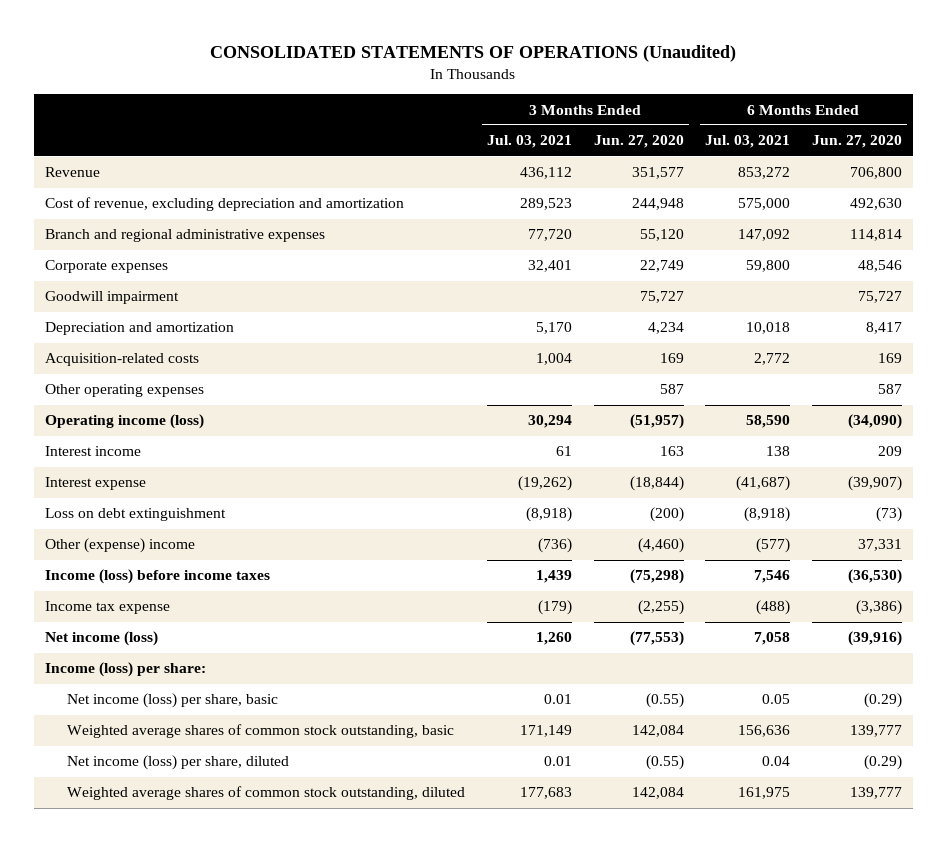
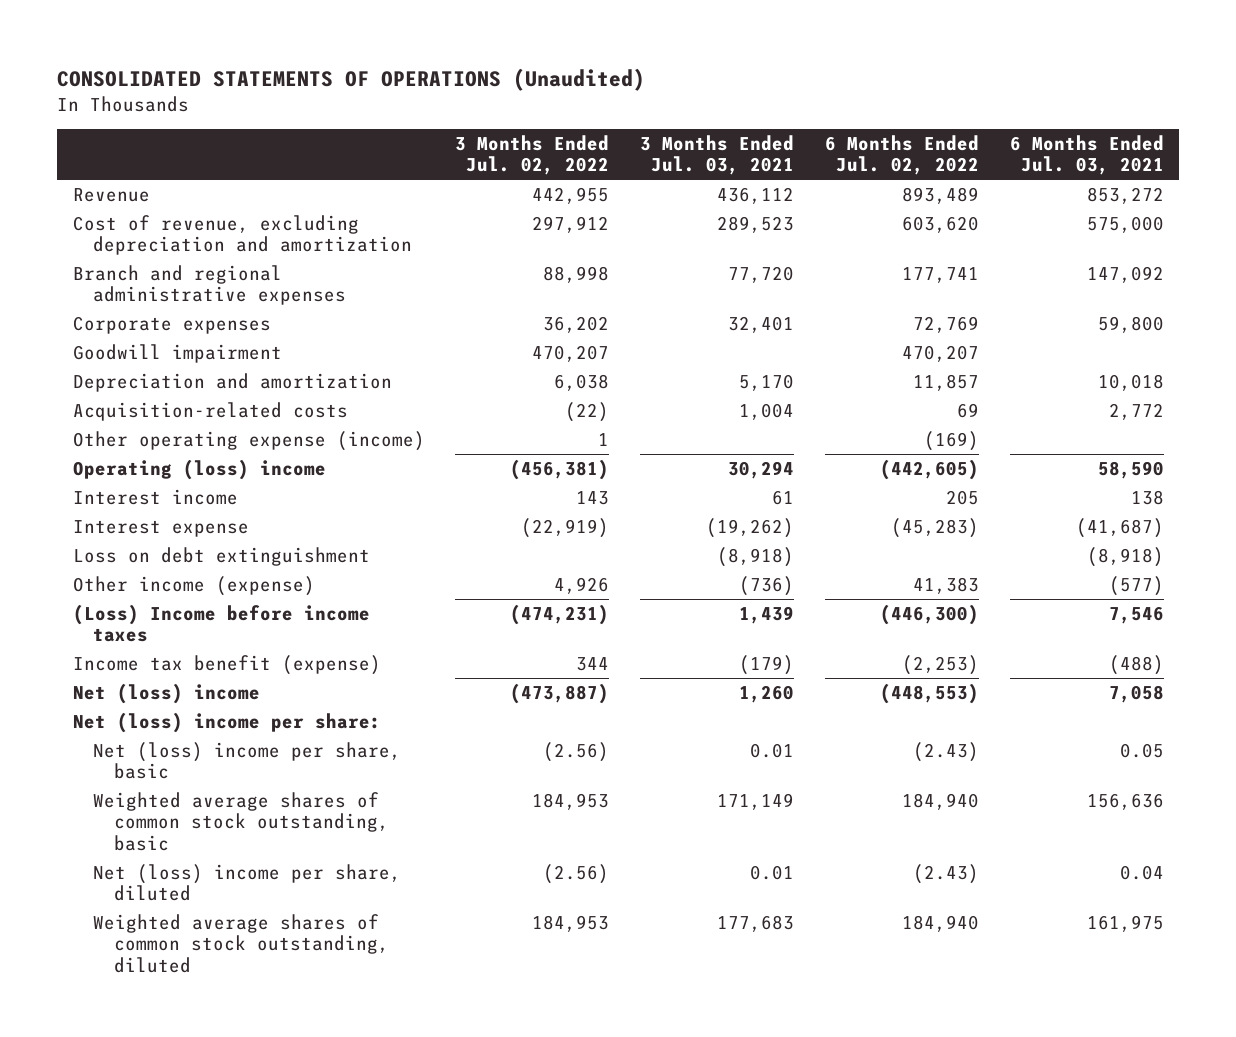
[593,135,684,149] Jun. 27, 2020 -> none
[811,135,902,149] Jun. 27, 2020 -> none
none -> [455,134,610,176] 3 Months Ended Jul. 02, 2022
none -> [824,134,979,176] 6 Months Ended Jul. 02, 2022
[44,384,204,398] Other operating expenses -> none
none -> [72,430,425,451] Other operating expense (income)
[44,414,204,430] Operating income (loss) -> [72,458,326,480] Operating (loss) income
[44,538,195,554] Other (expense) income -> [72,575,315,596] Other income (expense)
[44,569,270,585] Income (loss) before income taxes -> [72,603,370,643] (Loss) Income before income taxes
[44,601,170,615] Income tax expense -> [72,654,381,675] Income tax benefit (expense)
[44,631,158,647] Net income (loss) -> [72,682,260,704] Net (loss) income
[44,662,206,678] Income (loss) per share: -> [72,711,381,733] Net (loss) income per share:
[67,693,279,709] Net income (loss) per share, basic -> [93,741,402,780] Net (loss) income per share, basic
[67,755,290,771] Net income (loss) per share, diluted -> [93,863,402,902] Net (loss) income per share, diluted

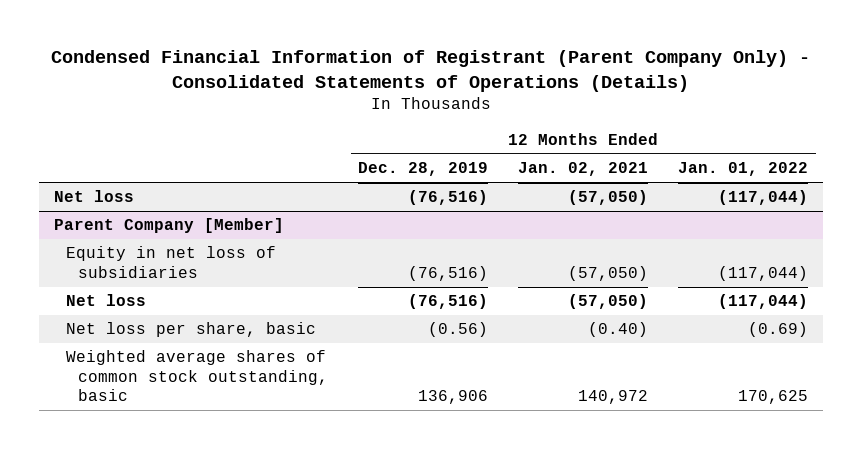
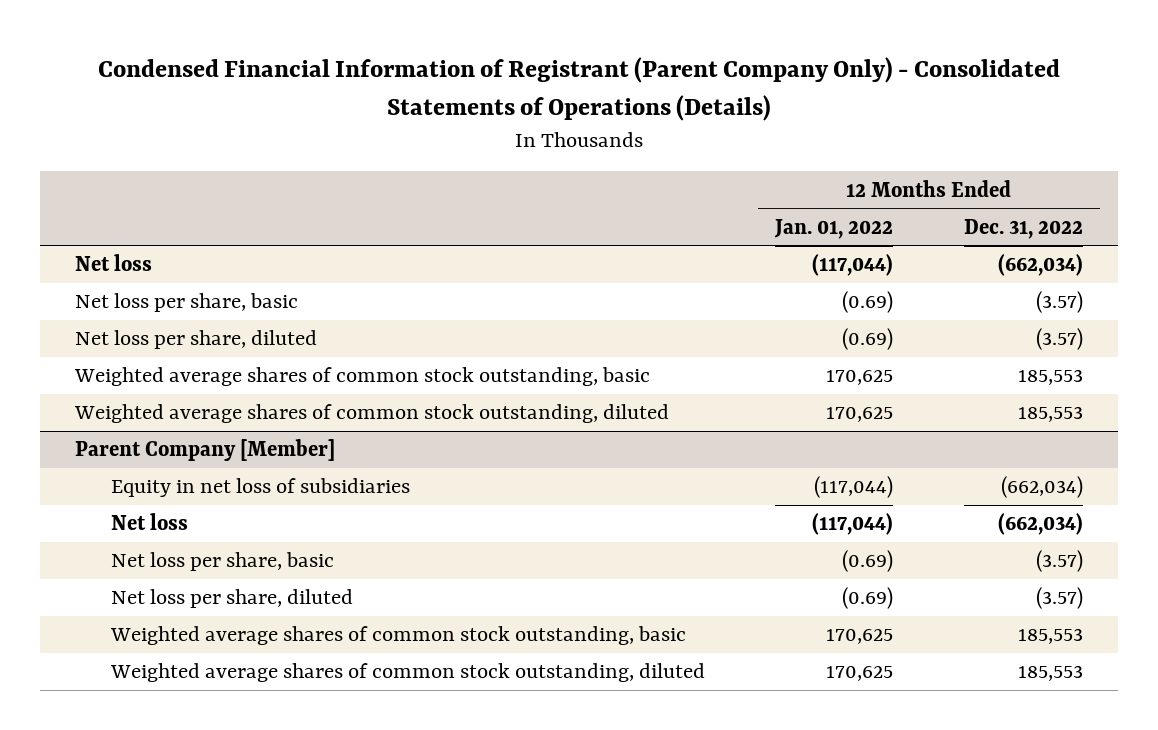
[358,162,489,177] Dec. 28, 2019 -> none
[518,162,649,177] Jan. 02, 2021 -> none
none -> [963,218,1083,239] Dec. 31, 2022
none -> [74,293,298,313] Net loss per share, basic
none -> [74,330,317,350] Net loss per share, diluted
none -> [73,367,650,387] Weighted average shares of common stock outstanding, basic
none -> [73,404,669,424] Weighted average shares of common stock outstanding, diluted
none -> [111,589,354,609] Net loss per share, diluted
none -> [110,663,706,683] Weighted average shares of common stock outstanding, diluted

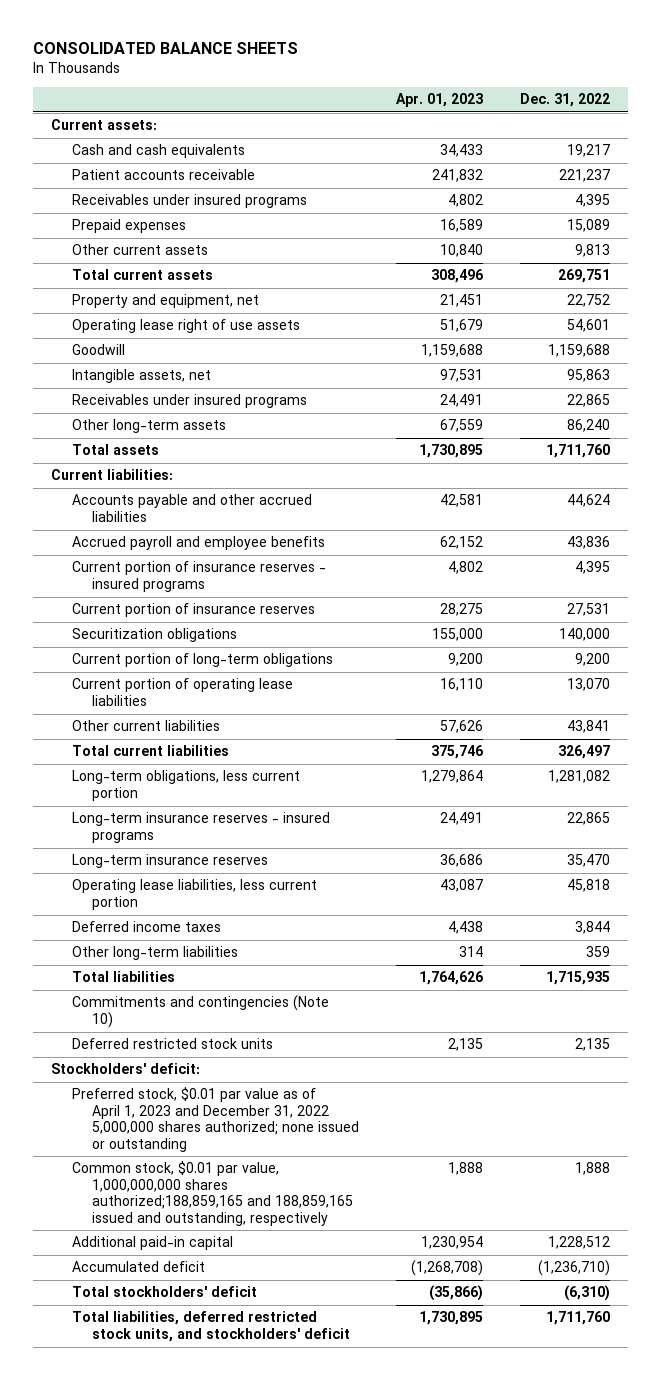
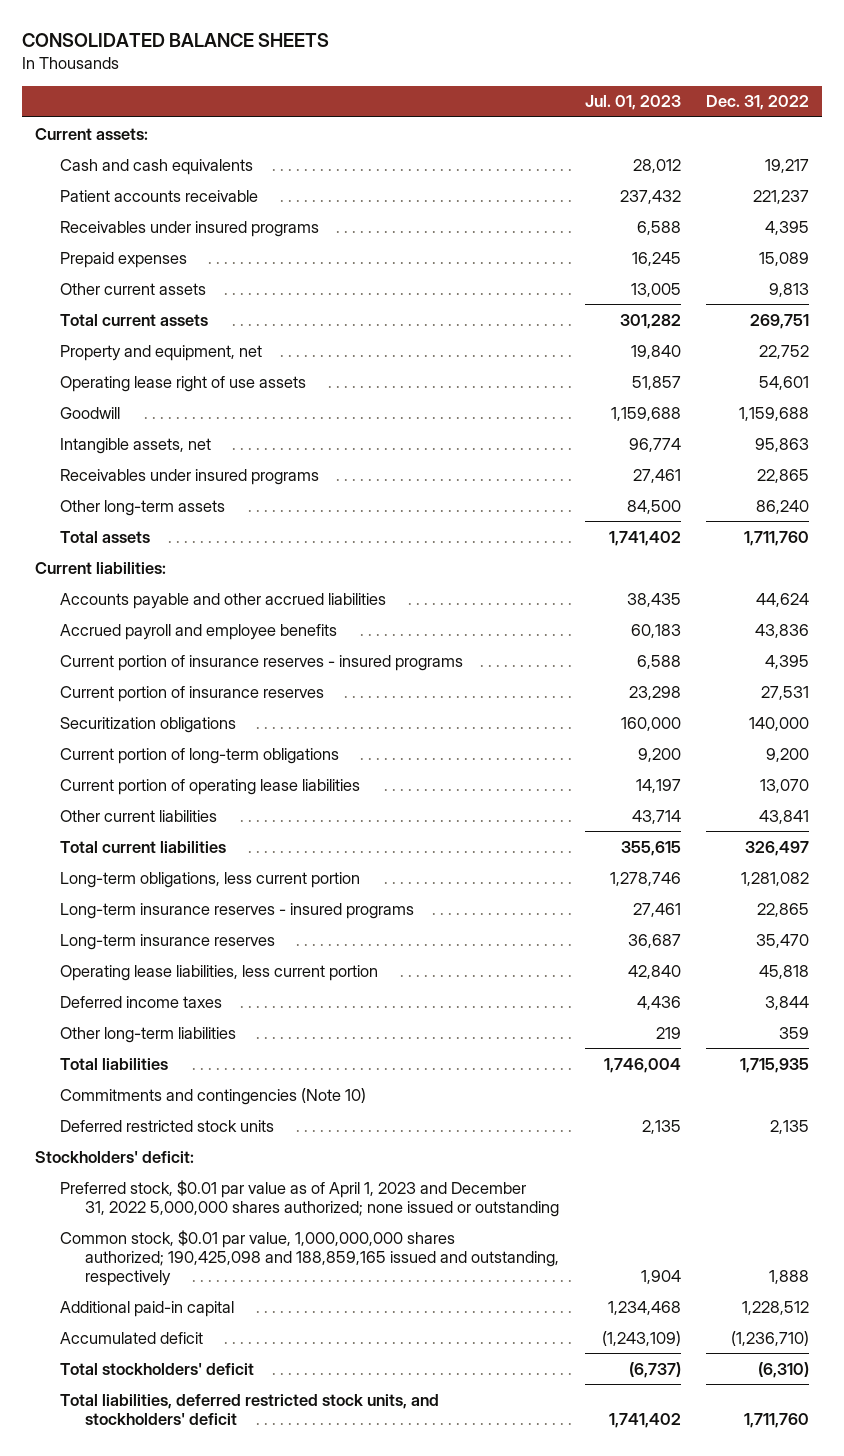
[395,93,483,108] Apr. 01, 2023 -> none
none -> [584,95,681,111] Jul. 01, 2023
[71,1161,354,1226] Common stock, $0.01 par value, 1,000,000,000 shares authorized;188,859,165 and 188,859,165 issued and outstanding, respectively -> [60,1229,560,1286] Common stock, $0.01 par value, 1,000,000,000 shares authorized; 190,425,098 and 188,859,165 issued and outstanding, respectively

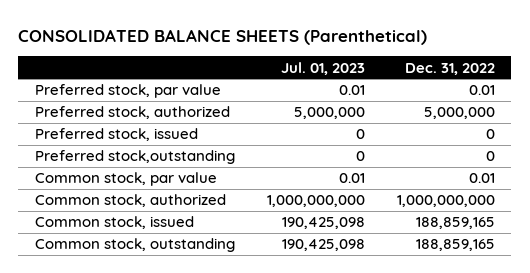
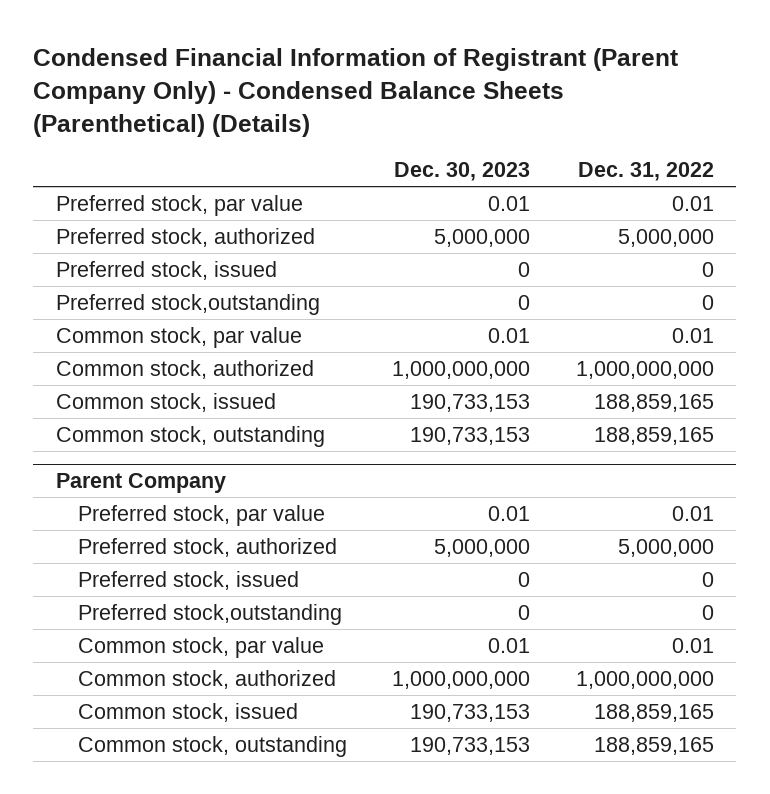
[18,28,428,45] CONSOLIDATED BALANCE SHEETS (Parenthetical) -> [33,48,679,138] Condensed Financial Information of Registrant (Parent Company Only) - Condensed Balance Sheets (Parenthetical) (Details)
[280,61,365,75] Jul. 01, 2023 -> none
none -> [394,162,531,182] Dec. 30, 2023
none -> [56,472,227,493] Parent Company
none -> [77,504,325,526] Preferred stock, par value
none -> [77,537,337,557] Preferred stock, authorized
none -> [77,570,299,590] Preferred stock, issued
none -> [77,603,342,625] Preferred stock,outstanding
none -> [77,636,324,658] Common stock, par value
none -> [77,669,336,689] Common stock, authorized
none -> [77,702,298,722] Common stock, issued
none -> [77,735,347,757] Common stock, outstanding

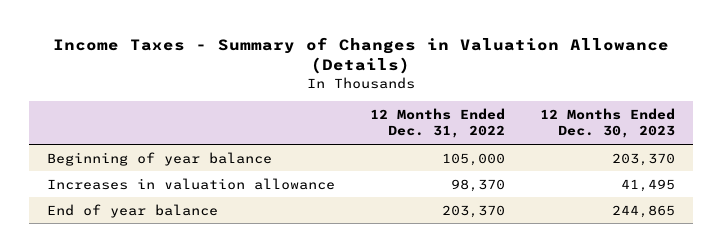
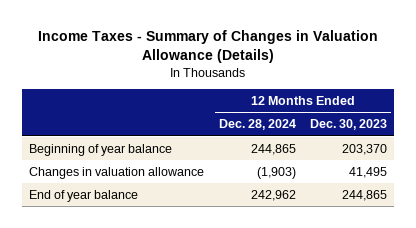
[369,107,505,139] 12 Months Ended Dec. 31, 2022 -> none
none -> [218,119,296,131] Dec. 28, 2024
[46,177,335,190] Increases in valuation allowance -> [29,166,205,179] Changes in valuation allowance

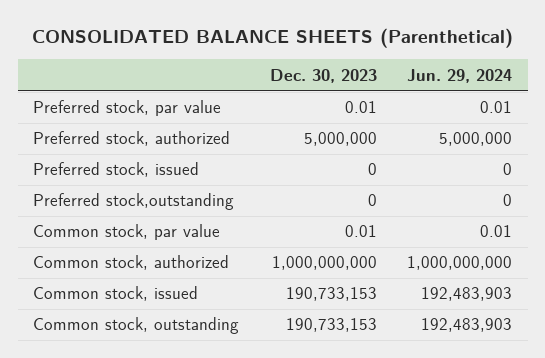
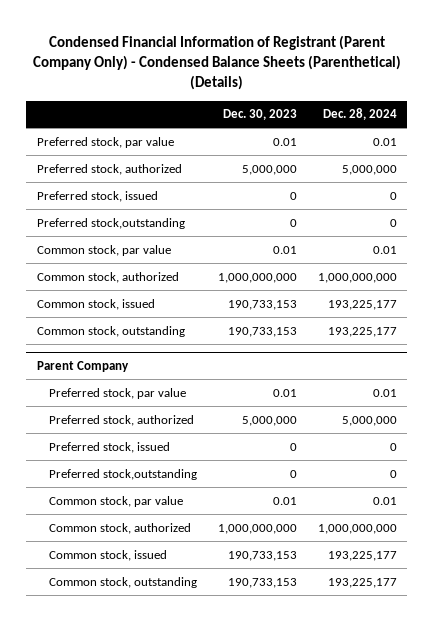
[31,28,513,49] CONSOLIDATED BALANCE SHEETS (Parenthetical) -> [32,34,401,91] Condensed Financial Information of Registrant (Parent Company Only) - Condensed Balance Sheets (Parenthetical) (Details)
[407,68,513,83] Jun. 29, 2024 -> none
none -> [322,108,397,121] Dec. 28, 2024
none -> [36,360,129,372] Parent Company
none -> [48,387,186,399] Preferred stock, par value
none -> [48,414,194,426] Preferred stock, authorized
none -> [48,441,170,453] Preferred stock, issued
none -> [48,468,197,480] Preferred stock,outstanding
none -> [48,495,183,507] Common stock, par value
none -> [48,522,191,534] Common stock, authorized
none -> [48,549,167,561] Common stock, issued
none -> [48,576,197,588] Common stock, outstanding

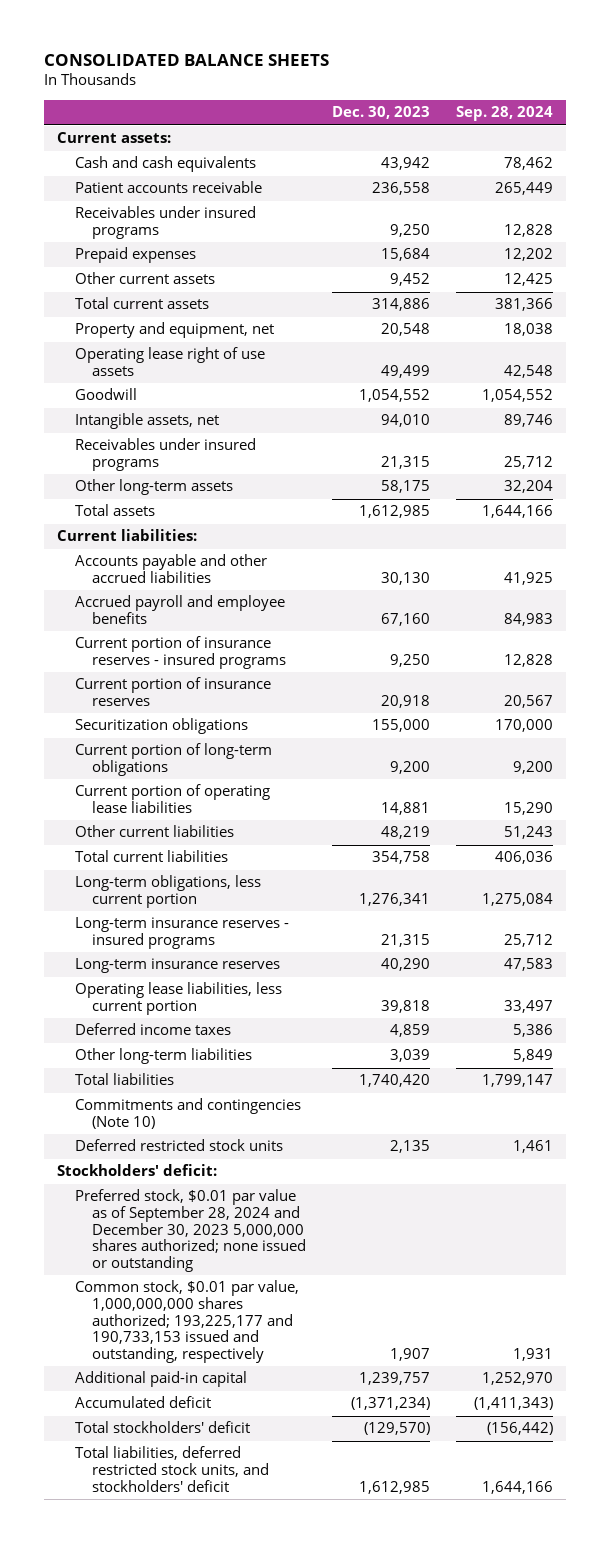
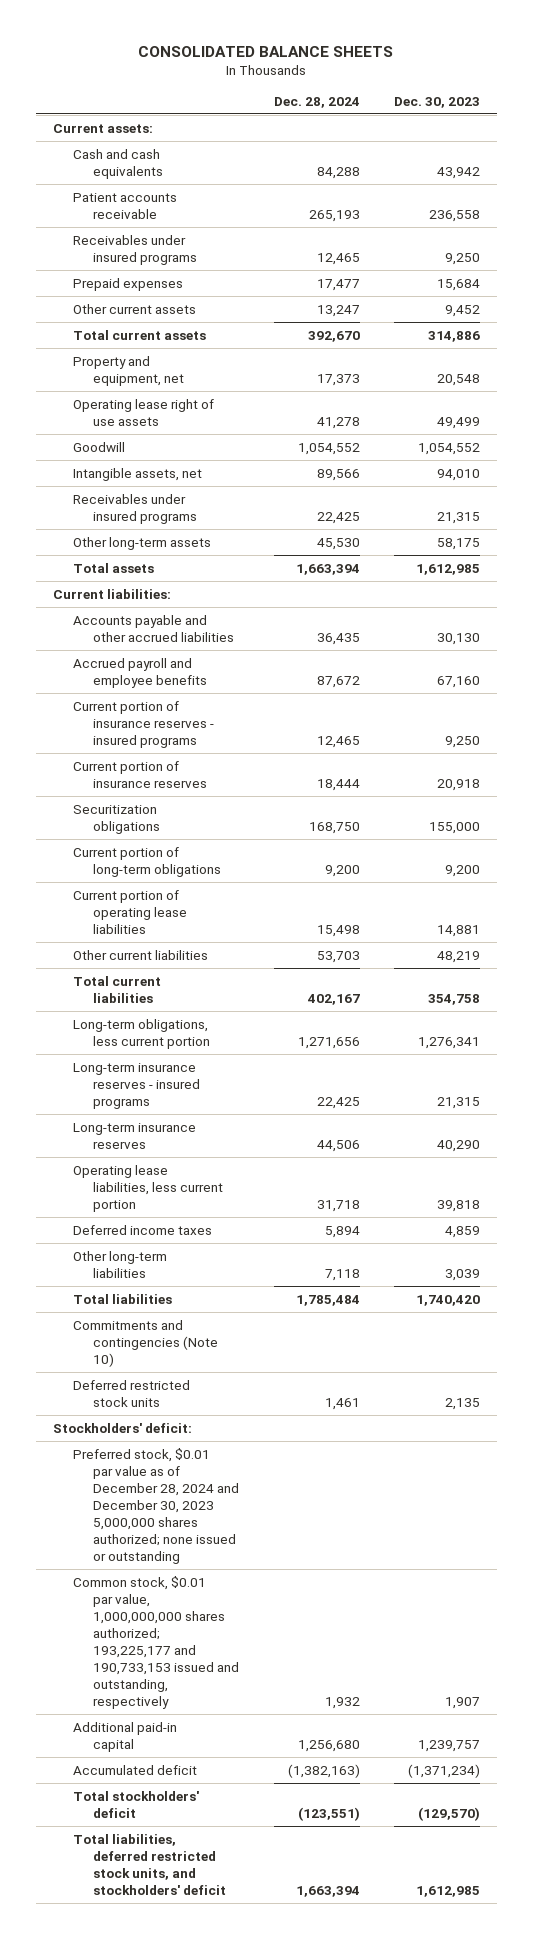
[455,106,553,122] Sep. 28, 2024 -> none
none -> [273,96,360,108] Dec. 28, 2024
[74,1189,307,1272] Preferred stock, $0.01 par value as of September 28, 2024 and December 30, 2023 5,000,000 shares authorized; none issued or outstanding -> [73,1447,240,1564] Preferred stock, $0.01 par value as of December 28, 2024 and December 30, 2023 5,000,000 shares authorized; none issued or outstanding

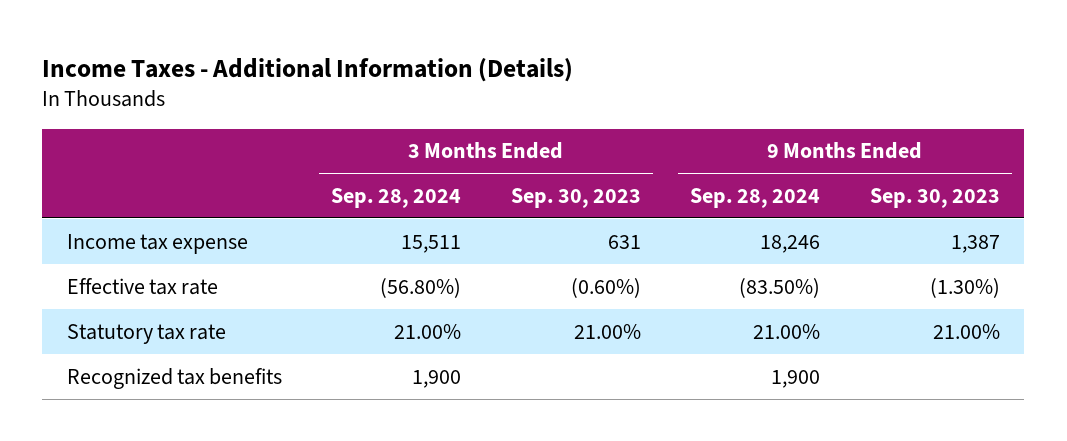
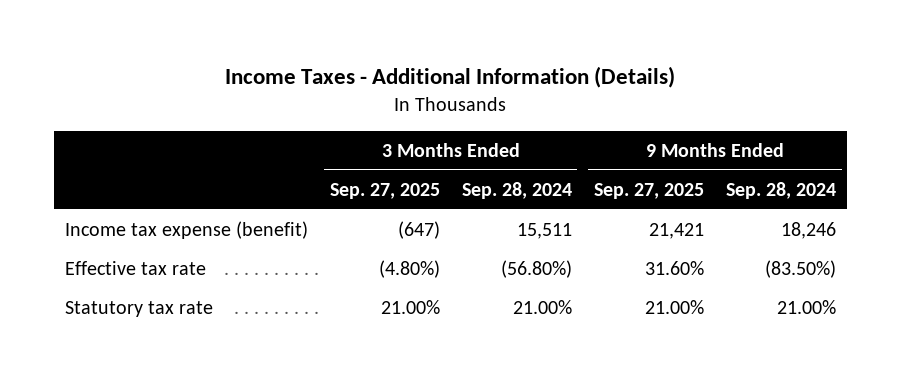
[510,187,641,208] Sep. 30, 2023 -> none
[869,187,1000,208] Sep. 30, 2023 -> none
none -> [329,182,440,199] Sep. 27, 2025
none -> [593,182,704,199] Sep. 27, 2025
[66,233,248,254] Income tax expense -> [64,220,308,239] Income tax expense (benefit)
[66,367,282,389] Recognized tax benefits -> none

